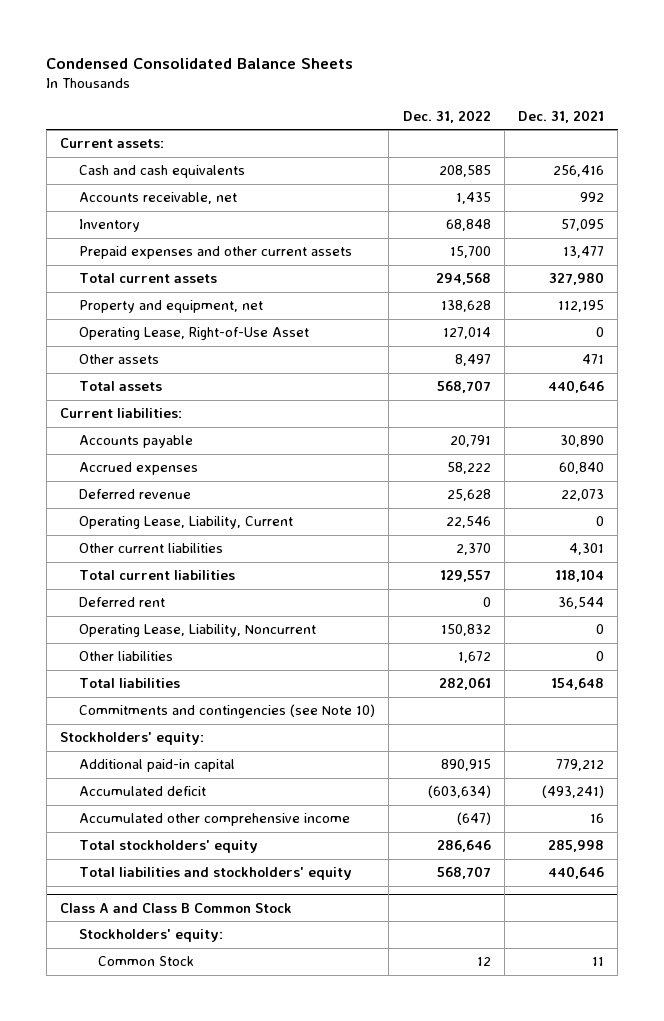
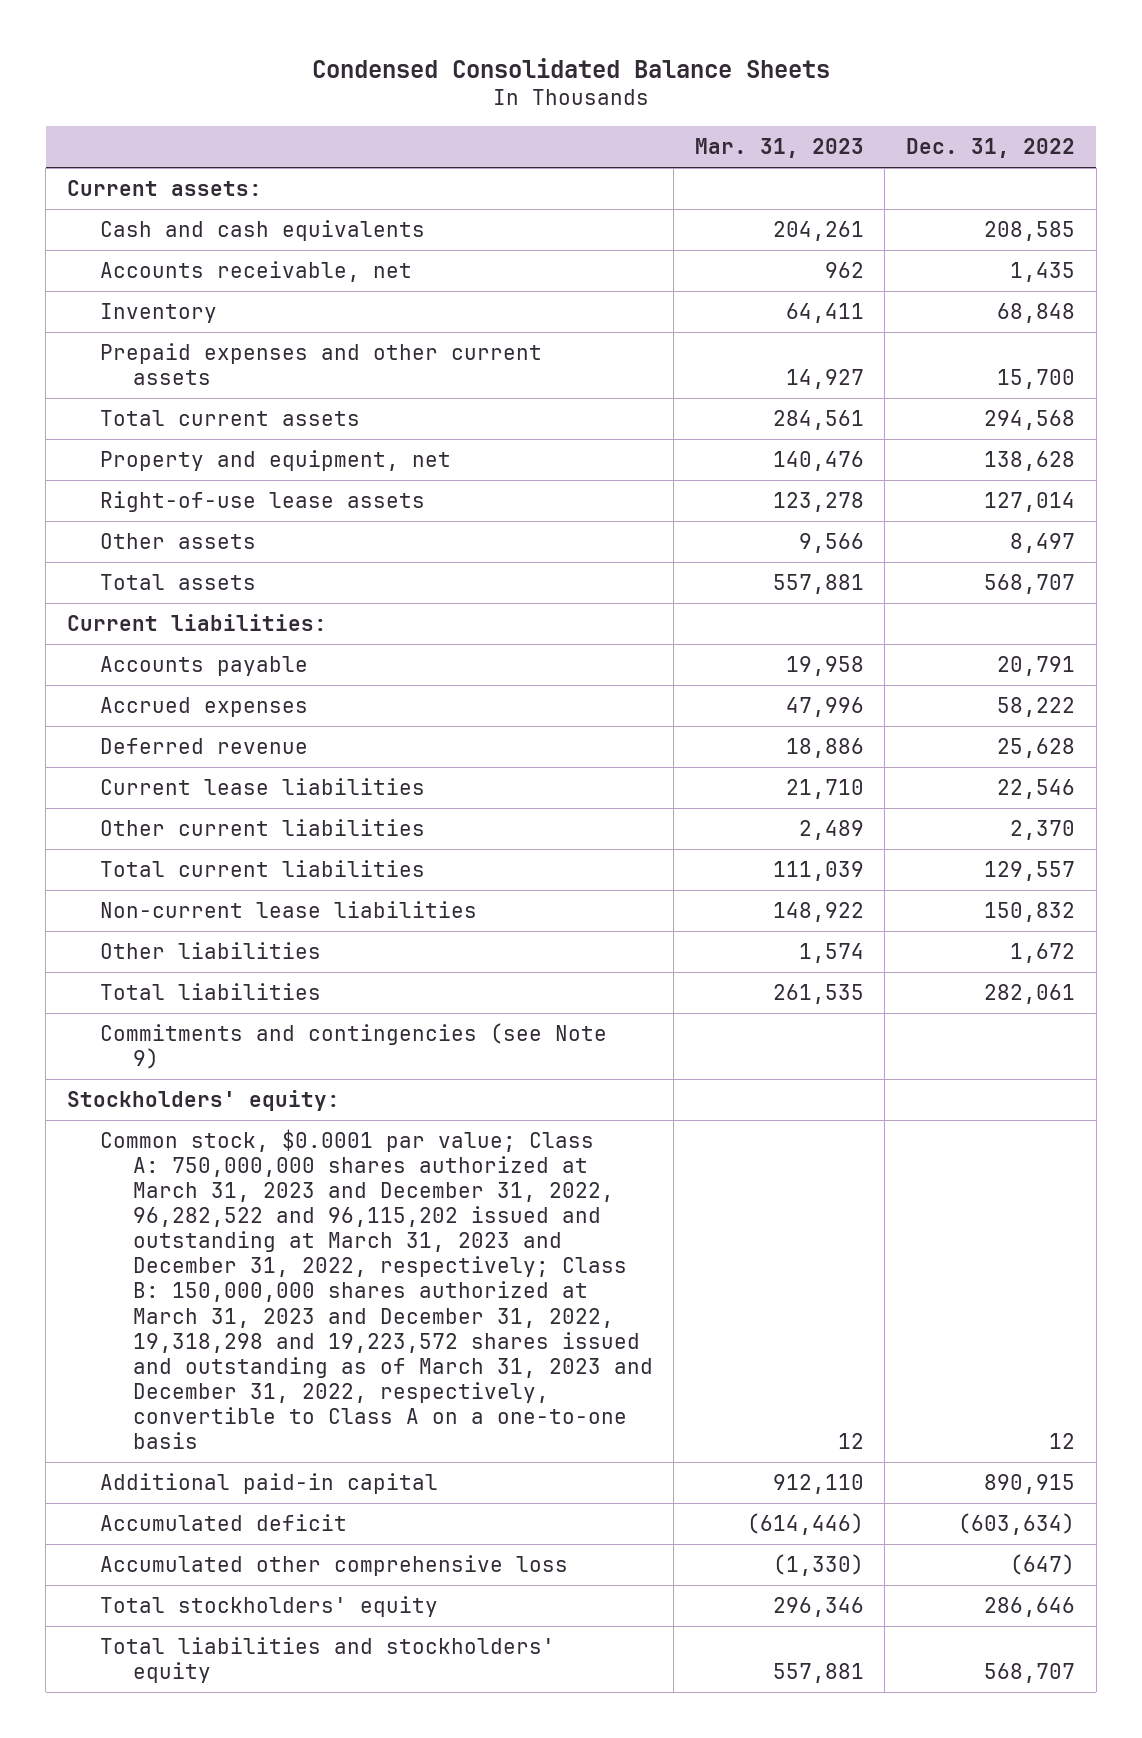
[518,109,605,123] Dec. 31, 2021 -> none
none -> [694,138,864,159] Mar. 31, 2023
[78,327,309,341] Operating Lease, Right-of-Use Asset -> [99,491,425,513] Right-of-use lease assets
[78,516,293,530] Operating Lease, Liability, Current -> [99,778,425,796] Current lease liabilities
[78,597,165,608] Deferred rent -> none
[78,624,316,638] Operating Lease, Liability, Noncurrent -> [99,901,477,919] Non-current lease liabilities
[78,704,375,719] Commitments and contingencies (see Note 10) -> [99,1023,607,1070] Commitments and contingencies (see Note 9)
none -> [99,1129,653,1449] Common stock, $0.0001 par value; Class A: 750,000,000 shares authorized at March 31, 2023 and December 31, 2022, 96,282,522 and 96,115,202 issued and outstanding at March 31, 2023 and December 31, 2022, respectively; Class B: 150,000,000 shares authorized at March 31, 2023 and December 31, 2022, 19,318,298 and 19,223,572 shares issued and outstanding as of March 31, 2023 and December 31, 2022, respectively, convertible to Class A on a one-to-one basis
[78,813,350,827] Accumulated other comprehensive income -> [99,1555,568,1577] Accumulated other comprehensive loss
[59,903,292,914] Class A and Class B Common Stock -> none
[78,929,223,943] Stockholders' equity: -> none
[97,956,194,967] Common Stock -> none

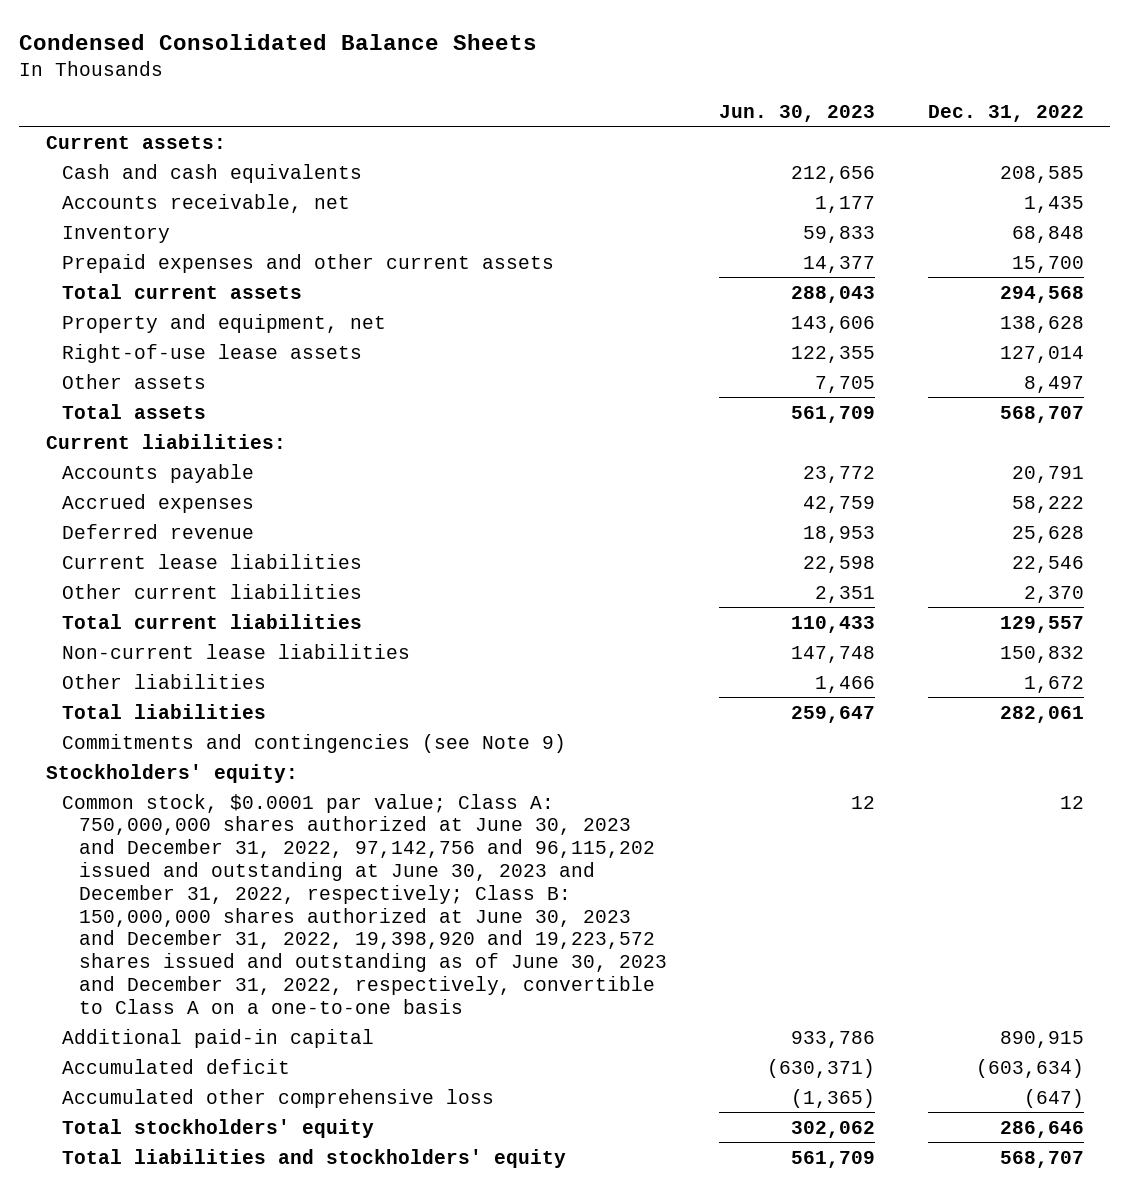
[694,138,864,159] Mar. 31, 2023 -> none
none -> [719,104,876,122] Jun. 30, 2023
[99,1129,653,1449] Common stock, $0.0001 par value; Class A: 750,000,000 shares authorized at March 31, 2023 and December 31, 2022, 96,282,522 and 96,115,202 issued and outstanding at March 31, 2023 and December 31, 2022, respectively; Class B: 150,000,000 shares authorized at March 31, 2023 and December 31, 2022, 19,318,298 and 19,223,572 shares issued and outstanding as of March 31, 2023 and December 31, 2022, respectively, convertible to Class A on a one-to-one basis -> [62,793,667,1014] Common stock, $0.0001 par value; Class A: 750,000,000 shares authorized at June 30, 2023 and December 31, 2022, 97,142,756 and 96,115,202 issued and outstanding at June 30, 2023 and December 31, 2022, respectively; Class B: 150,000,000 shares authorized at June 30, 2023 and December 31, 2022, 19,398,920 and 19,223,572 shares issued and outstanding as of June 30, 2023 and December 31, 2022, respectively, convertible to Class A on a one-to-one basis

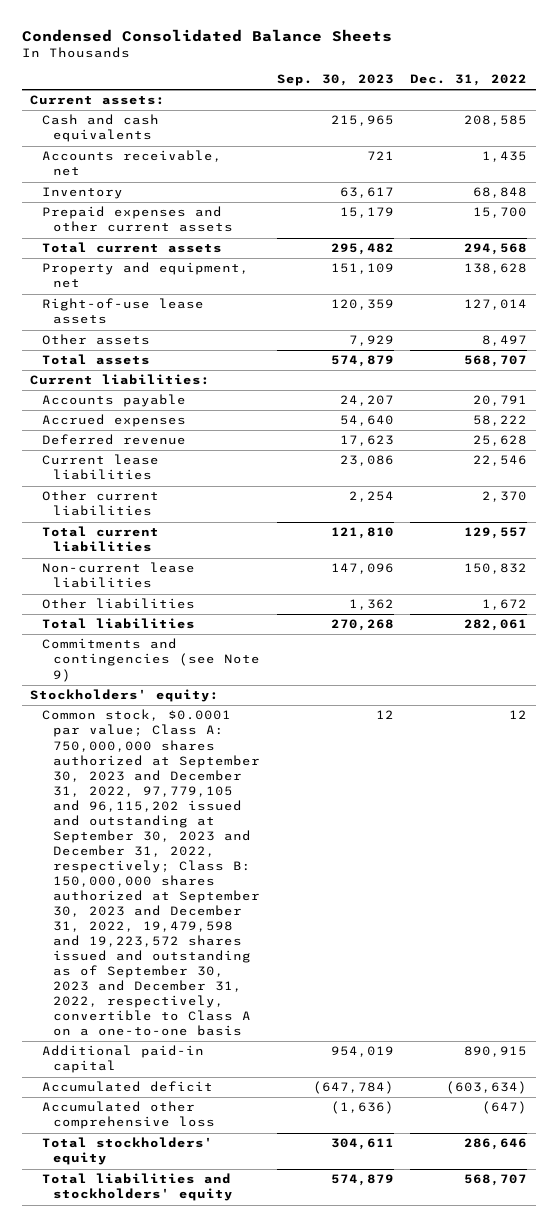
[719,104,876,122] Jun. 30, 2023 -> none
none -> [276,74,394,87] Sep. 30, 2023
[62,793,667,1014] Common stock, $0.0001 par value; Class A: 750,000,000 shares authorized at June 30, 2023 and December 31, 2022, 97,142,756 and 96,115,202 issued and outstanding at June 30, 2023 and December 31, 2022, respectively; Class B: 150,000,000 shares authorized at June 30, 2023 and December 31, 2022, 19,398,920 and 19,223,572 shares issued and outstanding as of June 30, 2023 and December 31, 2022, respectively, convertible to Class A on a one-to-one basis -> [41,709,260,1037] Common stock, $0.0001 par value; Class A: 750,000,000 shares authorized at September 30, 2023 and December 31, 2022, 97,779,105 and 96,115,202 issued and outstanding at September 30, 2023 and December 31, 2022, respectively; Class B: 150,000,000 shares authorized at September 30, 2023 and December 31, 2022, 19,479,598 and 19,223,572 shares issued and outstanding as of September 30, 2023 and December 31, 2022, respectively, convertible to Class A on a one-to-one basis

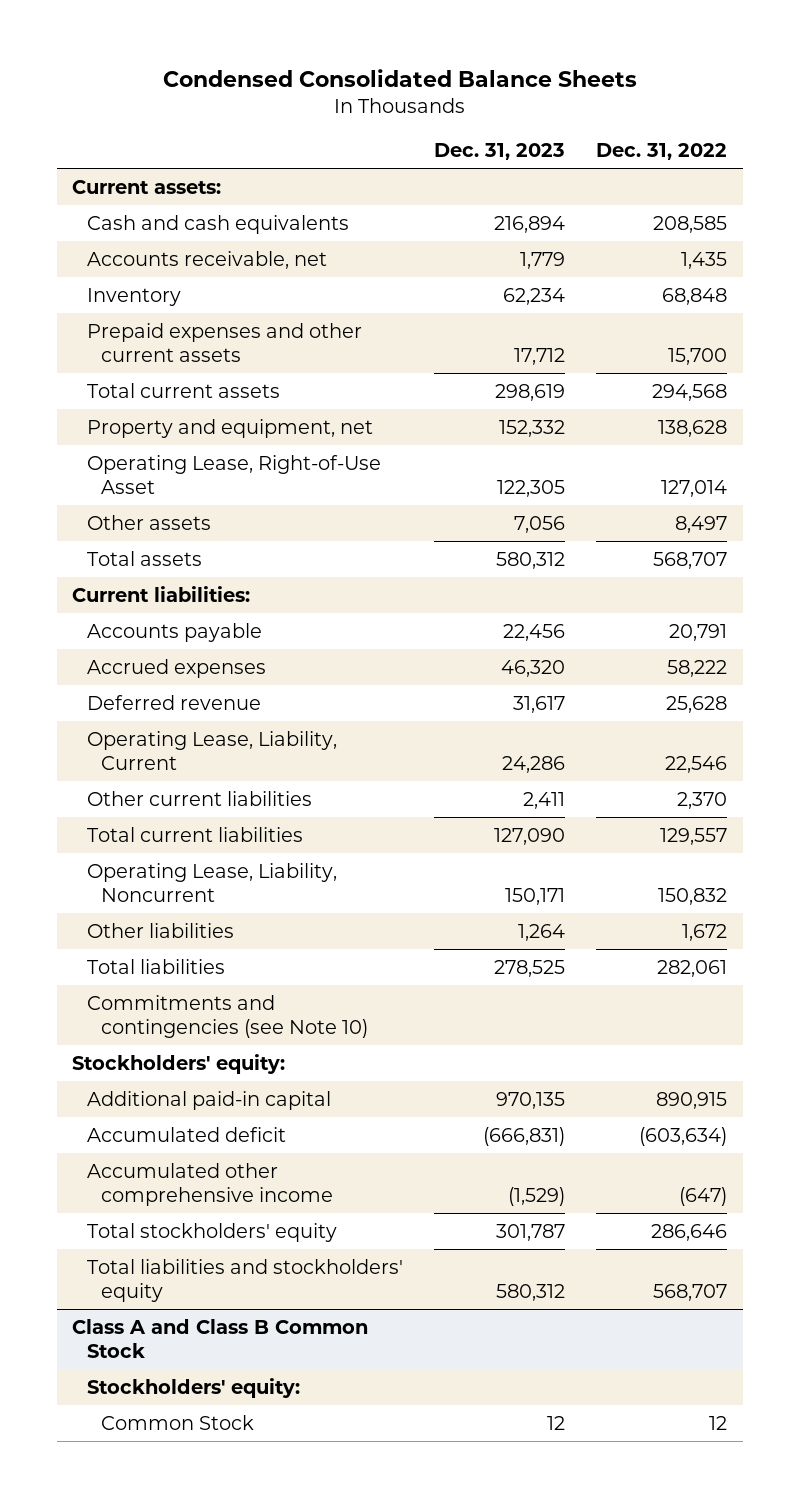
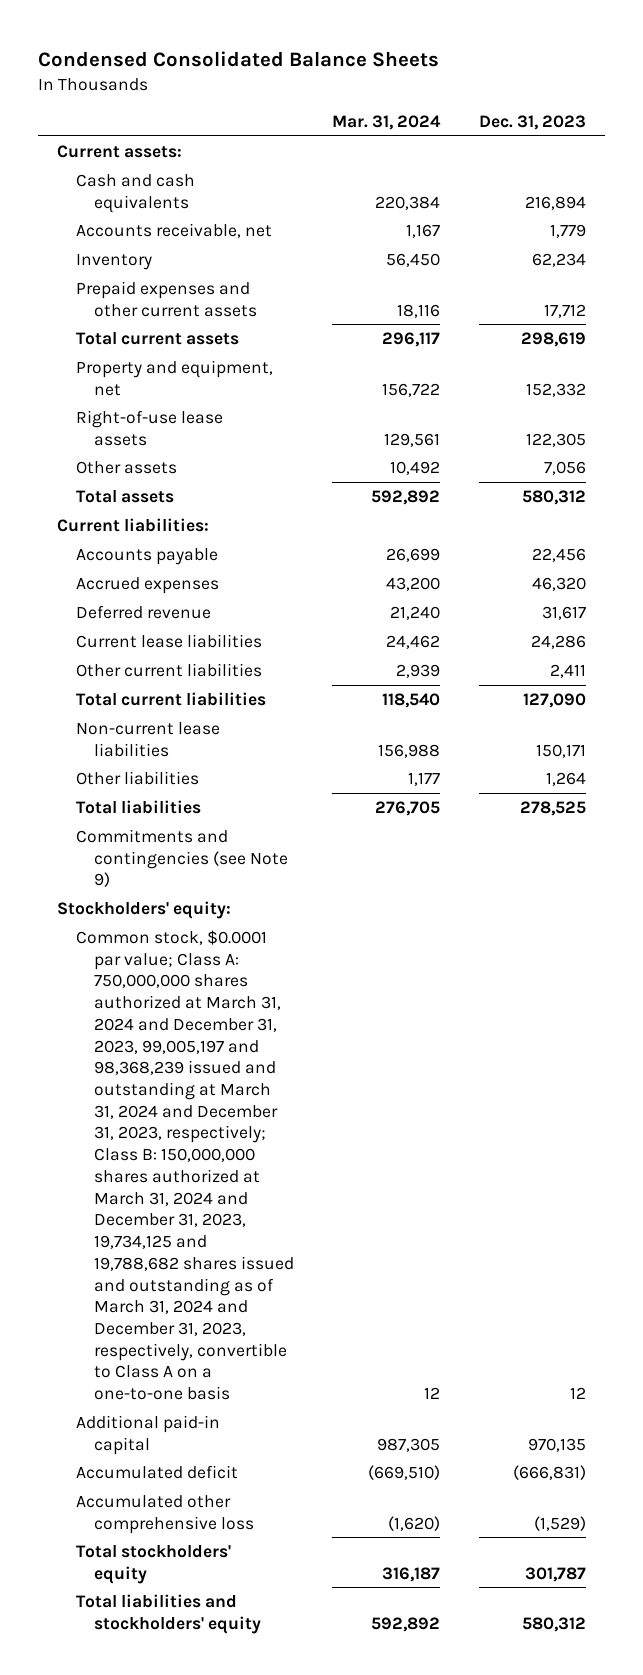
[596,142,728,160] Dec. 31, 2022 -> none
none -> [332,115,442,131] Mar. 31, 2024
[86,454,381,494] Operating Lease, Right-of-Use Asset -> [75,409,223,446] Right-of-use lease assets
[86,730,337,770] Operating Lease, Liability, Current -> [75,633,262,648] Current lease liabilities
[86,862,337,902] Operating Lease, Liability, Noncurrent -> [75,721,220,757] Non-current lease liabilities
[86,994,368,1038] Commitments and contingencies (see Note 10) -> [75,828,289,888] Commitments and contingencies (see Note 9)
none -> [75,929,295,1401] Common stock, $0.0001 par value; Class A: 750,000,000 shares authorized at March 31, 2024 and December 31, 2023, 99,005,197 and 98,368,239 issued and outstanding at March 31, 2024 and December 31, 2023, respectively; Class B: 150,000,000 shares authorized at March 31, 2024 and December 31, 2023, 19,734,125 and 19,788,682 shares issued and outstanding as of March 31, 2024 and December 31, 2023, respectively, convertible to Class A on a one-to-one basis
[86,1162,333,1206] Accumulated other comprehensive income -> [75,1494,255,1534] Accumulated other comprehensive loss
[72,1318,369,1358] Class A and Class B Common Stock -> none
[86,1377,300,1398] Stockholders' equity: -> none
[100,1414,254,1430] Common Stock -> none

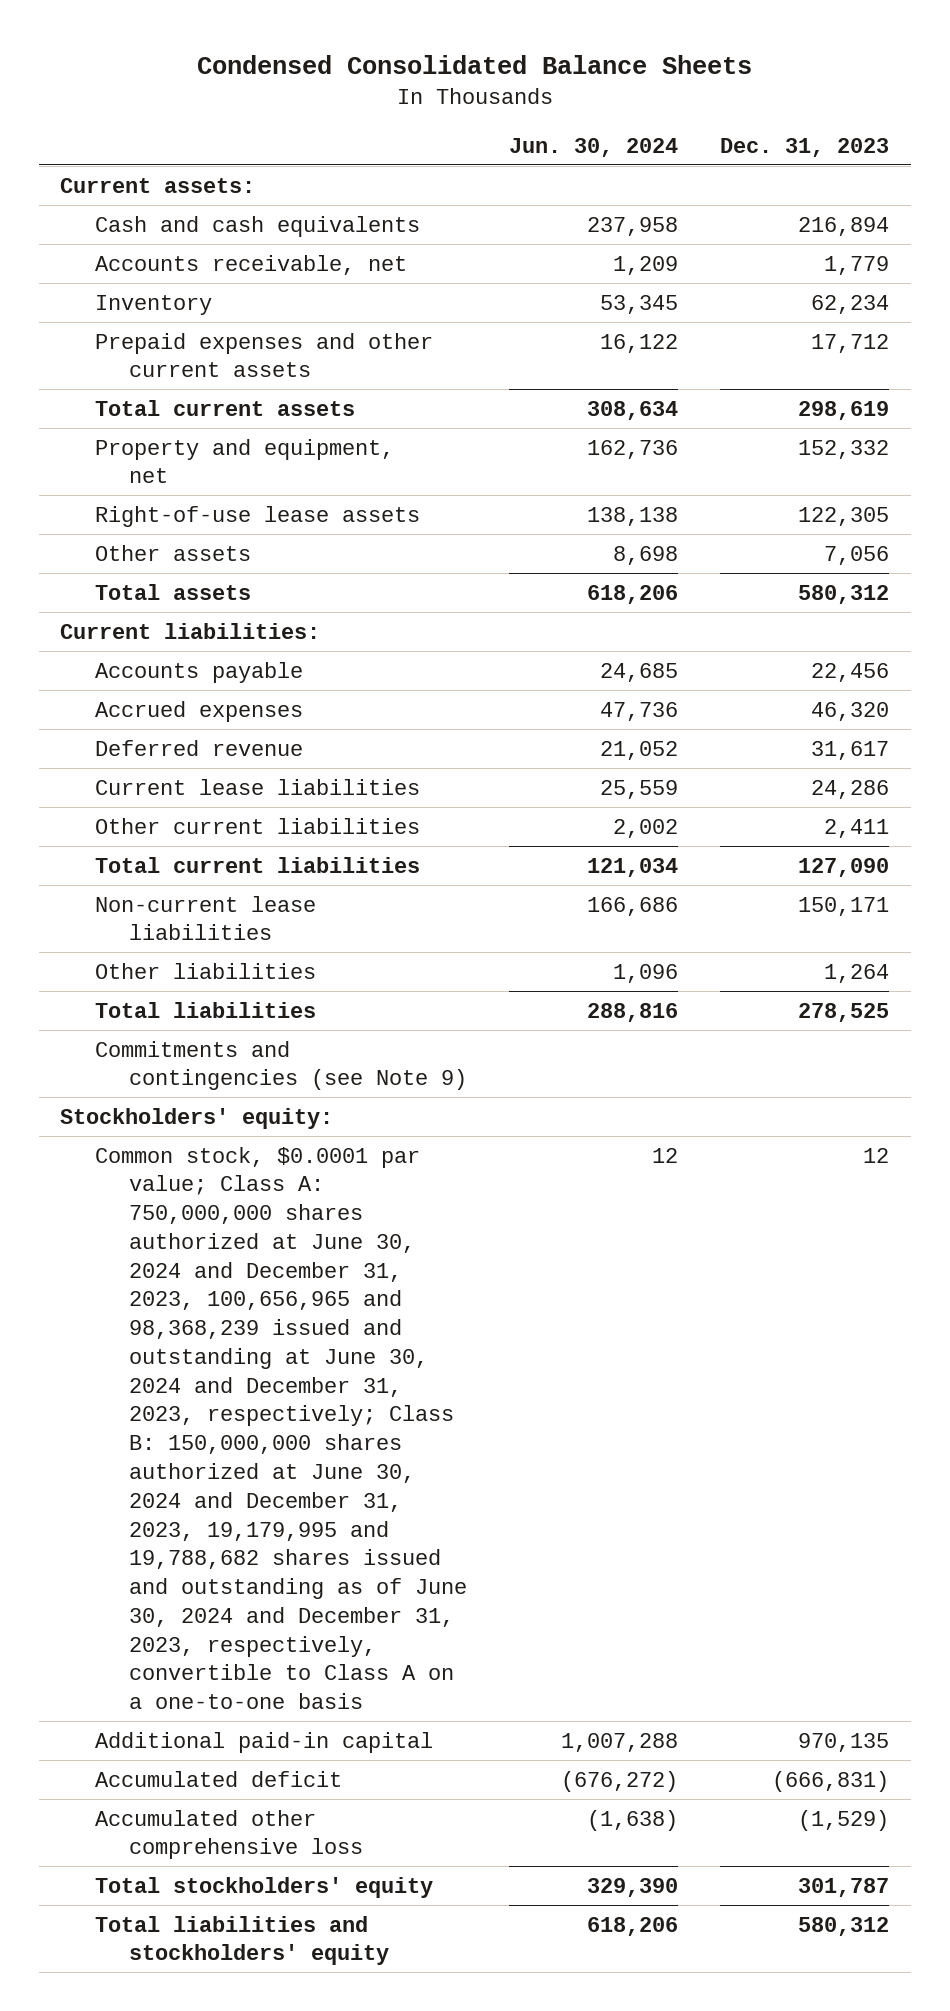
[332,115,442,131] Mar. 31, 2024 -> none
none -> [509,137,679,157] Jun. 30, 2024
[75,929,295,1401] Common stock, $0.0001 par value; Class A: 750,000,000 shares authorized at March 31, 2024 and December 31, 2023, 99,005,197 and 98,368,239 issued and outstanding at March 31, 2024 and December 31, 2023, respectively; Class B: 150,000,000 shares authorized at March 31, 2024 and December 31, 2023, 19,734,125 and 19,788,682 shares issued and outstanding as of March 31, 2024 and December 31, 2023, respectively, convertible to Class A on a one-to-one basis -> [94,1146,467,1710] Common stock, $0.0001 par value; Class A: 750,000,000 shares authorized at June 30, 2024 and December 31, 2023, 100,656,965 and 98,368,239 issued and outstanding at June 30, 2024 and December 31, 2023, respectively; Class B: 150,000,000 shares authorized at June 30, 2024 and December 31, 2023, 19,179,995 and 19,788,682 shares issued and outstanding as of June 30, 2024 and December 31, 2023, respectively, convertible to Class A on a one-to-one basis

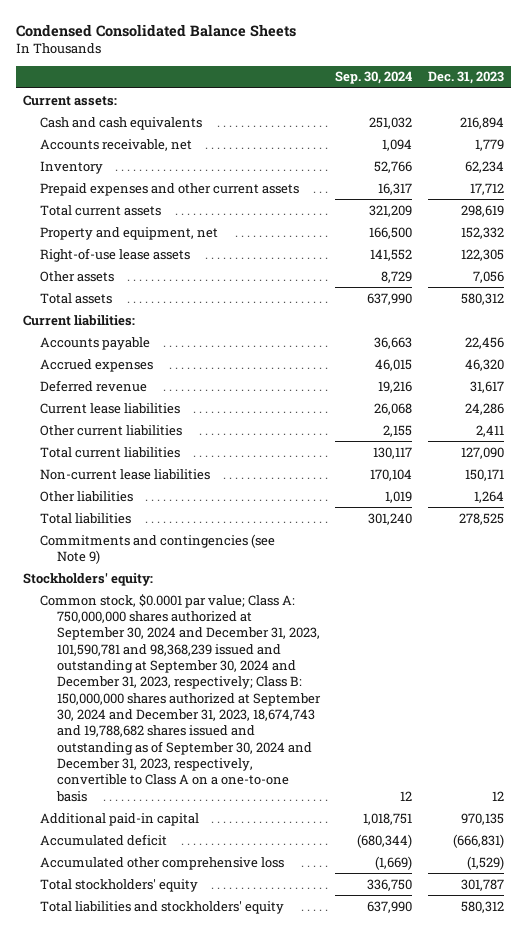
[509,137,679,157] Jun. 30, 2024 -> none
none -> [335,71,413,85] Sep. 30, 2024
[94,1146,467,1710] Common stock, $0.0001 par value; Class A: 750,000,000 shares authorized at June 30, 2024 and December 31, 2023, 100,656,965 and 98,368,239 issued and outstanding at June 30, 2024 and December 31, 2023, respectively; Class B: 150,000,000 shares authorized at June 30, 2024 and December 31, 2023, 19,179,995 and 19,788,682 shares issued and outstanding as of June 30, 2024 and December 31, 2023, respectively, convertible to Class A on a one-to-one basis -> [40,593,322,802] Common stock, $0.0001 par value; Class A: 750,000,000 shares authorized at September 30, 2024 and December 31, 2023, 101,590,781 and 98,368,239 issued and outstanding at September 30, 2024 and December 31, 2023, respectively; Class B: 150,000,000 shares authorized at September 30, 2024 and December 31, 2023, 18,674,743 and 19,788,682 shares issued and outstanding as of September 30, 2024 and December 31, 2023, respectively, convertible to Class A on a one-to-one basis

